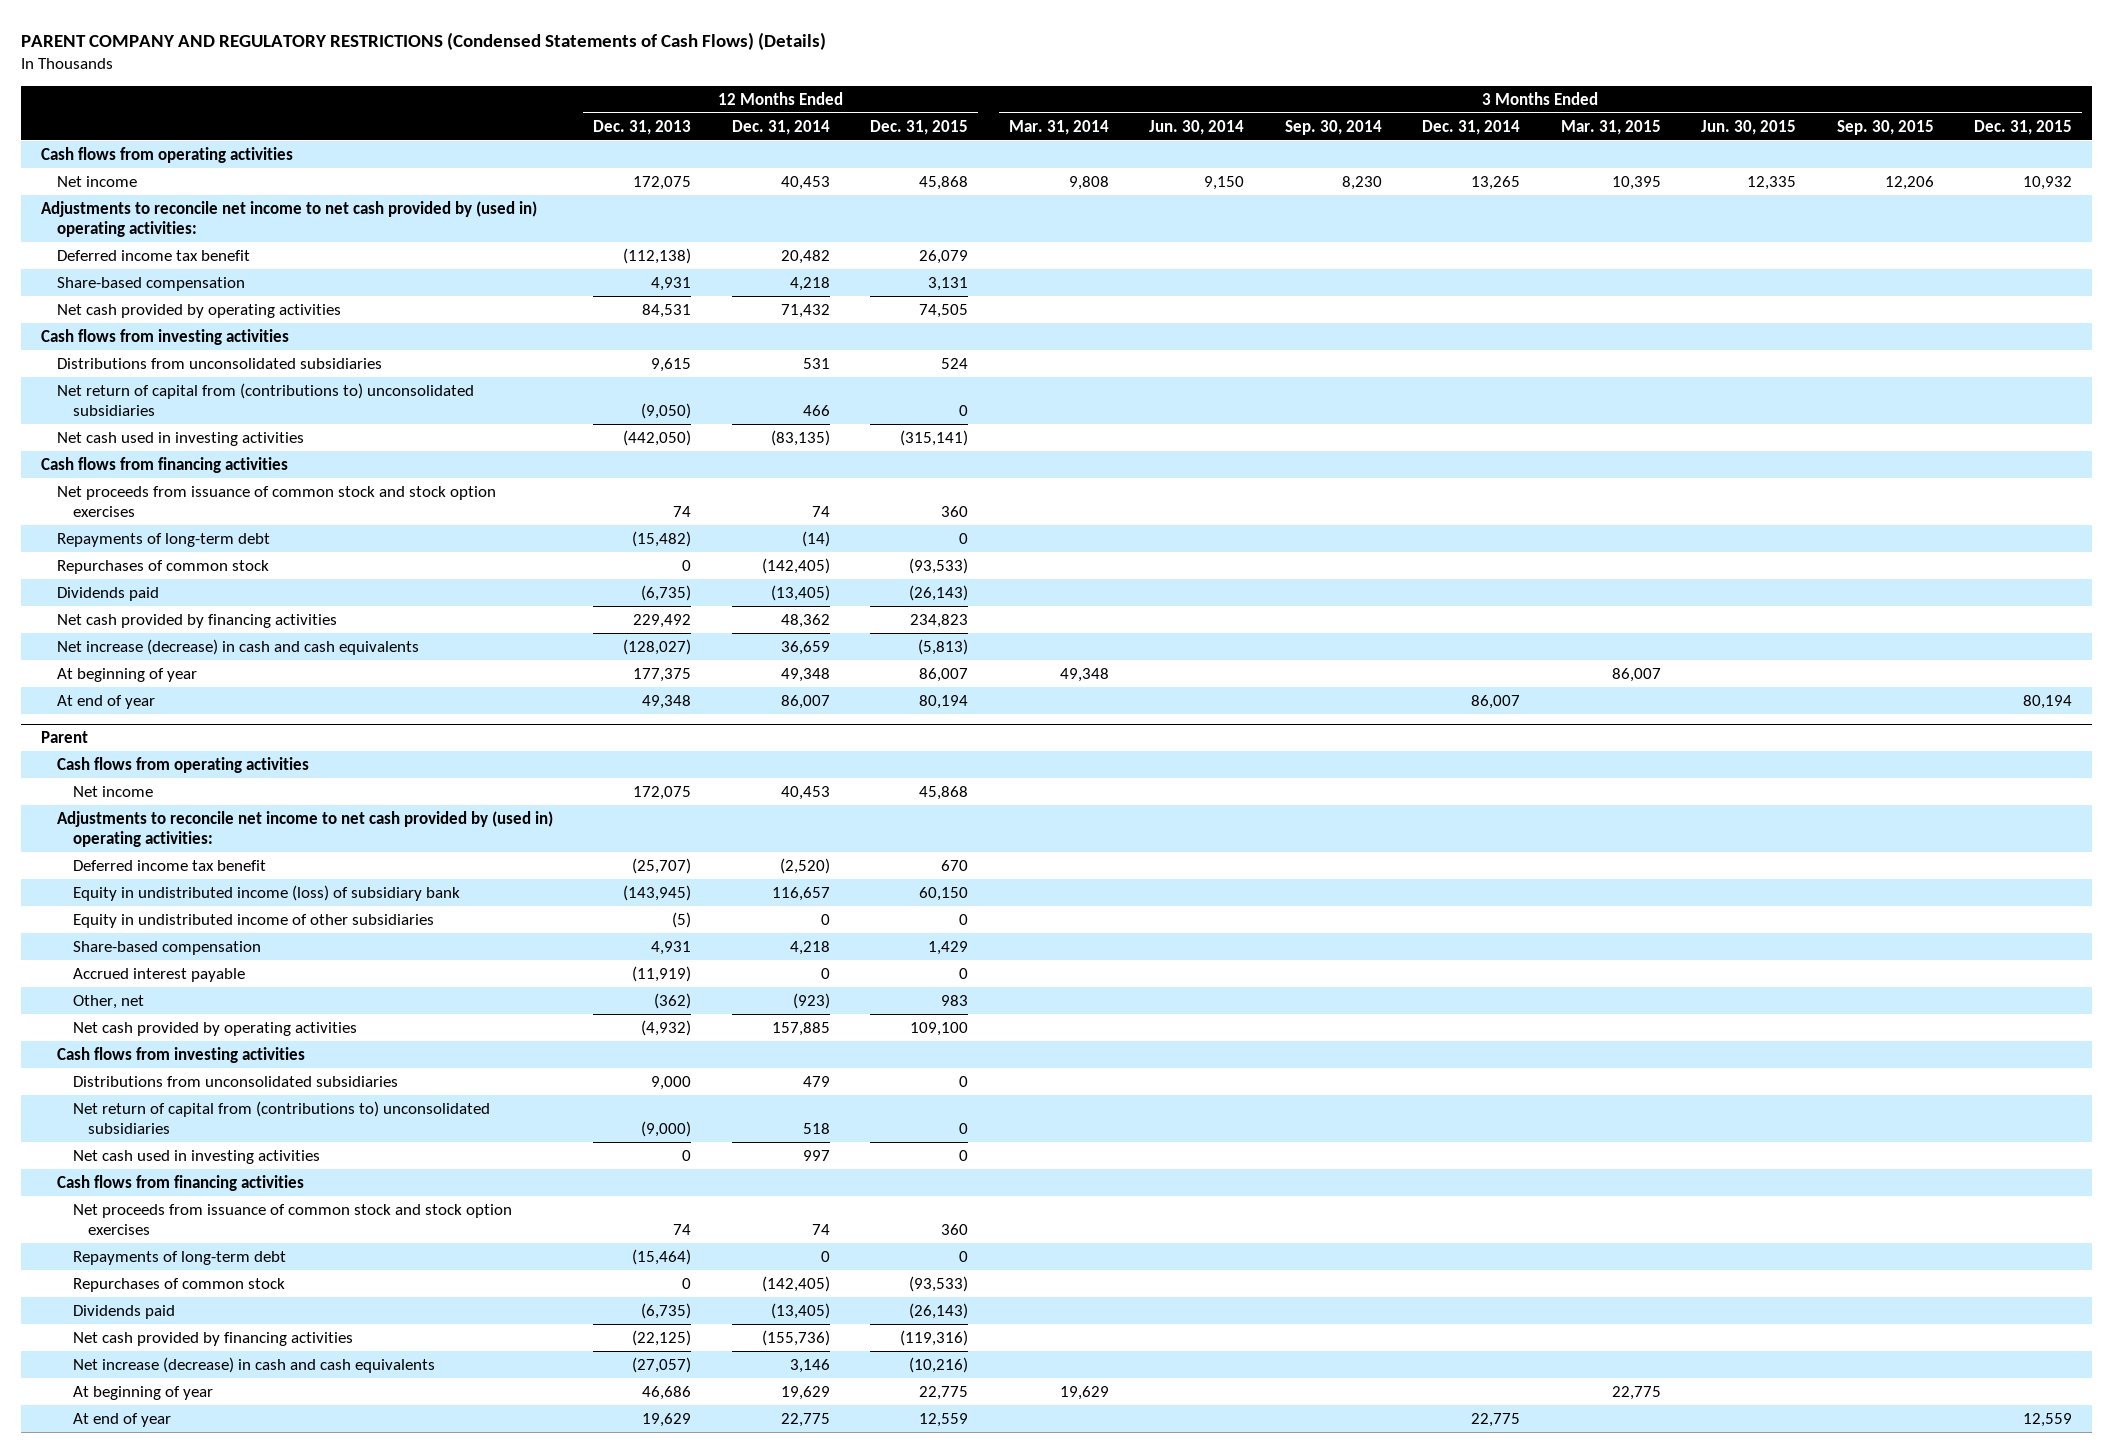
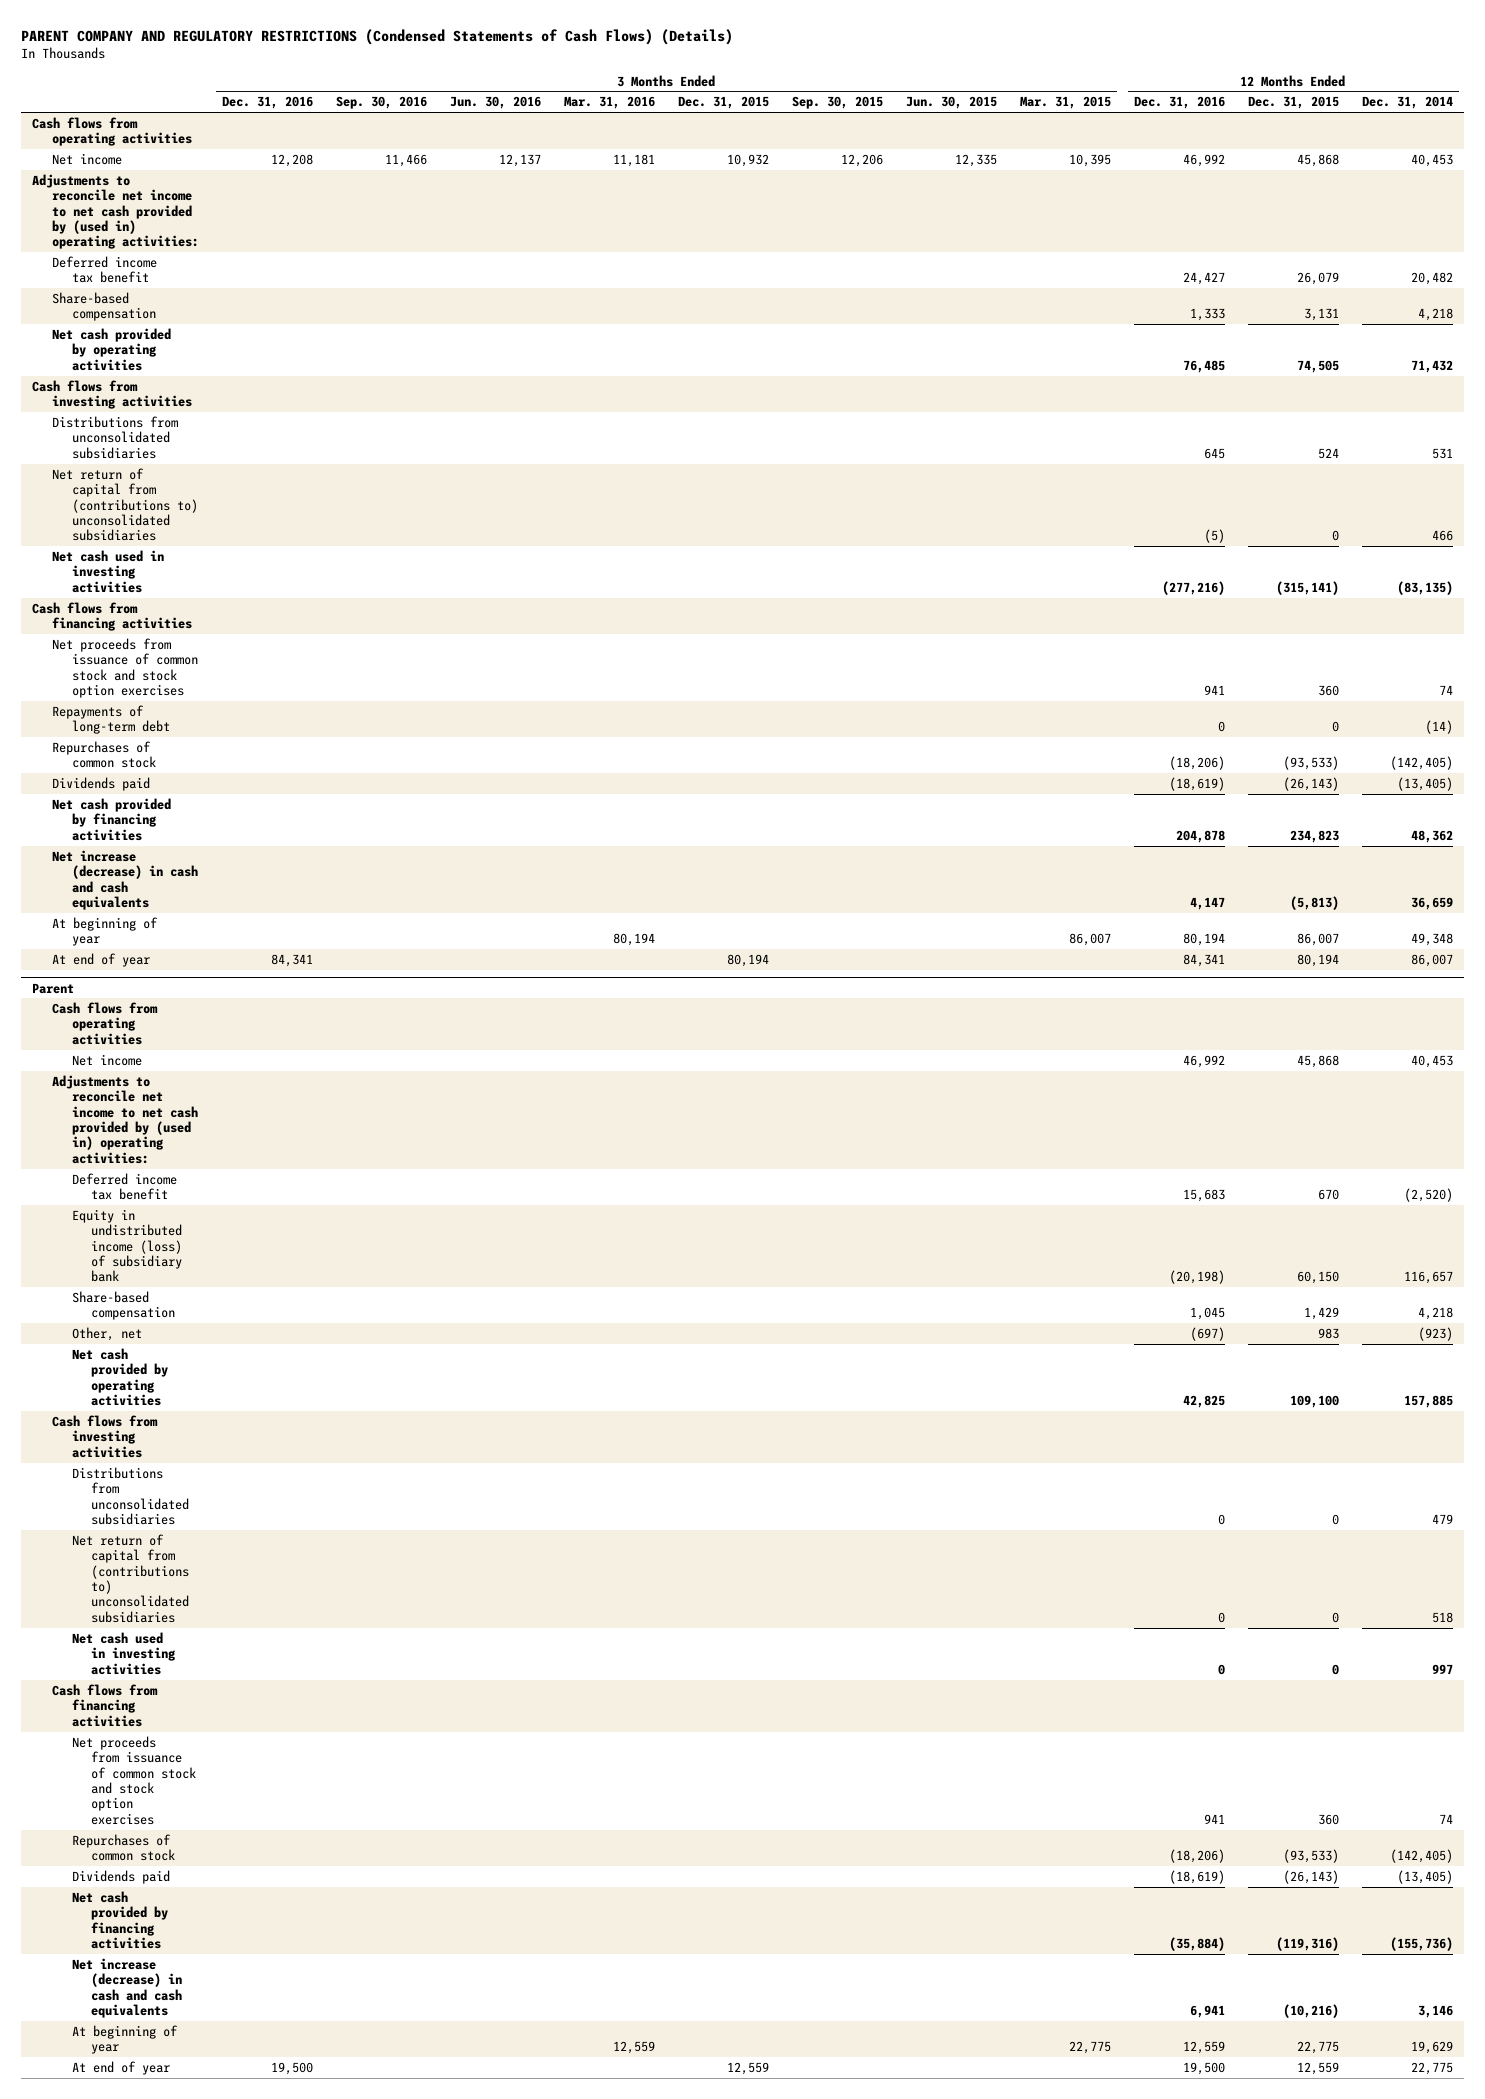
[593,119,692,135] Dec. 31, 2013 -> none
[1008,119,1109,135] Mar. 31, 2014 -> none
[1149,119,1245,135] Jun. 30, 2014 -> none
[1284,119,1382,135] Sep. 30, 2014 -> none
[1422,119,1521,135] Dec. 31, 2014 -> none
none -> [221,96,313,110] Dec. 31, 2016
none -> [335,96,427,110] Sep. 30, 2016
none -> [449,96,541,110] Jun. 30, 2016
none -> [563,96,655,110] Mar. 31, 2016
none -> [1133,96,1225,110] Dec. 31, 2016
[72,913,434,928] Equity in undistributed income of other subsidiaries -> none
[72,967,245,982] Accrued interest payable -> none
[72,1250,286,1265] Repayments of long-term debt -> none

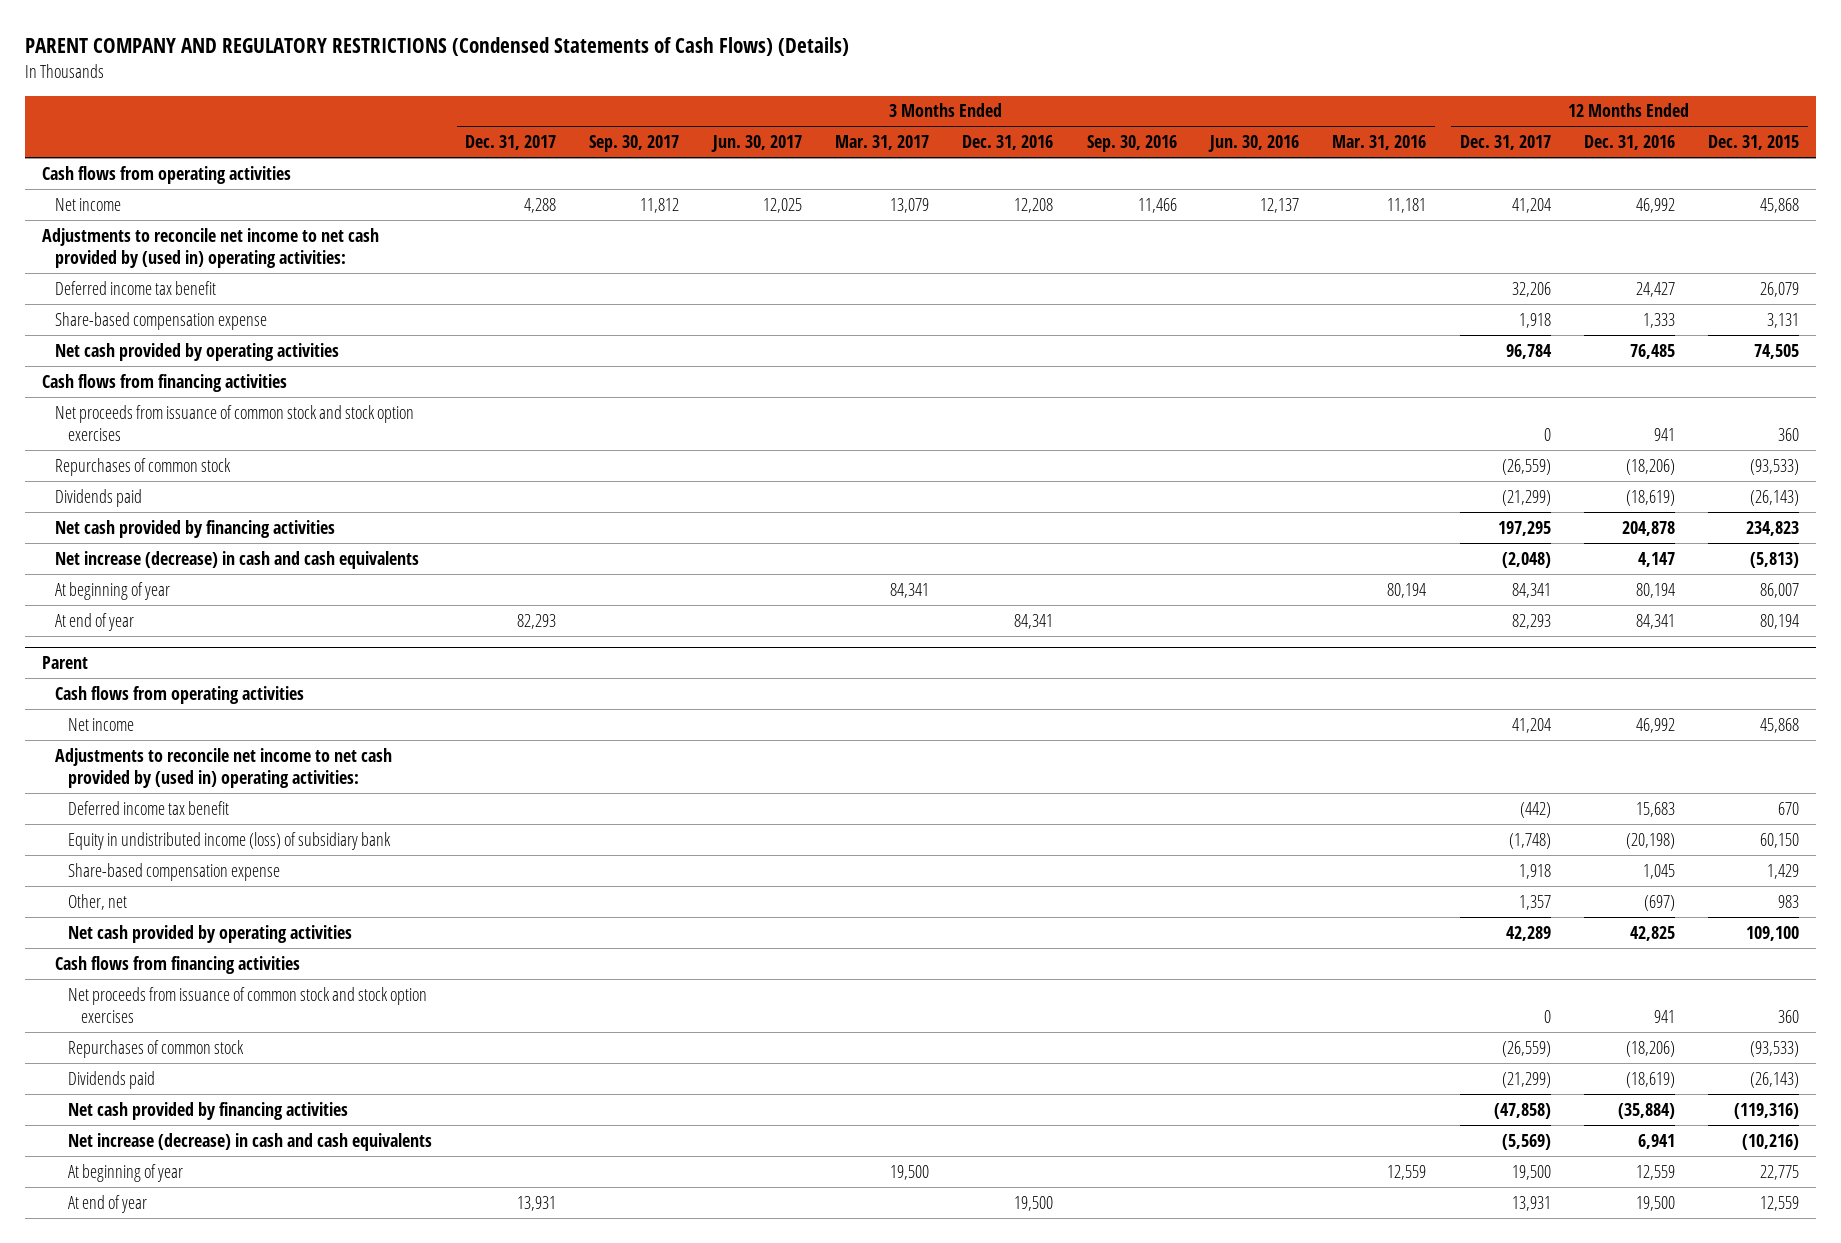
[677,96,769,110] Dec. 31, 2015 -> none
[791,96,883,110] Sep. 30, 2015 -> none
[905,96,997,110] Jun. 30, 2015 -> none
[1019,96,1111,110] Mar. 31, 2015 -> none
[1361,96,1453,110] Dec. 31, 2014 -> none
none -> [465,135,557,151] Dec. 31, 2017
none -> [589,135,680,153] Sep. 30, 2017
none -> [710,135,802,153] Jun. 30, 2017
none -> [835,135,930,151] Mar. 31, 2017
none -> [1459,135,1551,151] Dec. 31, 2017
[51,291,156,322] Share-based compensation -> [54,311,267,330] Share-based compensation expense
[32,379,192,410] Cash flows from investing activities -> none
[51,415,178,459] Distributions from unconsolidated subsidiaries -> none
[51,467,198,542] Net return of capital from (contributions to) unconsolidated subsidiaries -> none
[51,549,164,593] Net cash used in investing activities -> none
[51,704,170,735] Repayments of long-term debt -> none
[71,1290,176,1321] Share-based compensation -> [67,862,280,881] Share-based compensation expense
[51,1414,158,1458] Cash flows from investing activities -> none
[71,1466,190,1525] Distributions from unconsolidated subsidiaries -> none
[71,1533,190,1623] Net return of capital from (contributions to) unconsolidated subsidiaries -> none
[71,1631,177,1675] Net cash used in investing activities -> none

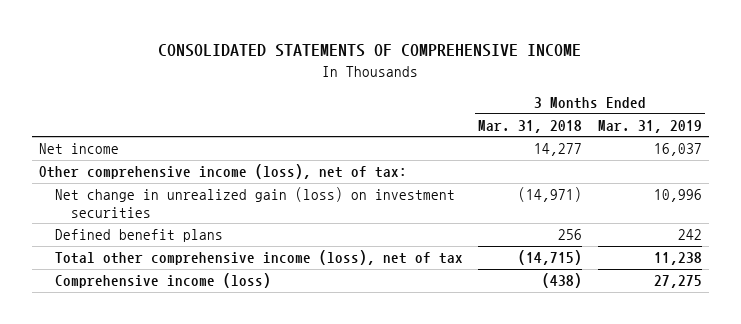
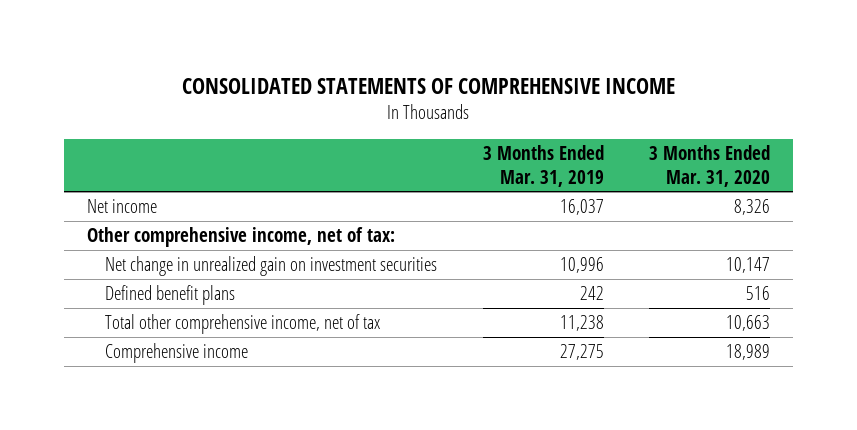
[478,119,583,133] Mar. 31, 2018 -> none
none -> [649,145,771,187] 3 Months Ended Mar. 31, 2020
[39,164,408,180] Other comprehensive income (loss), net of tax: -> [86,227,395,248] Other comprehensive income, net of tax:
[55,187,456,218] Net change in unrealized gain (loss) on investment securities -> [104,256,437,277] Net change in unrealized gain on investment securities
[55,250,464,266] Total other comprehensive income (loss), net of tax -> [104,314,380,335] Total other comprehensive income, net of tax
[55,273,272,289] Comprehensive income (loss) -> [104,343,248,364] Comprehensive income

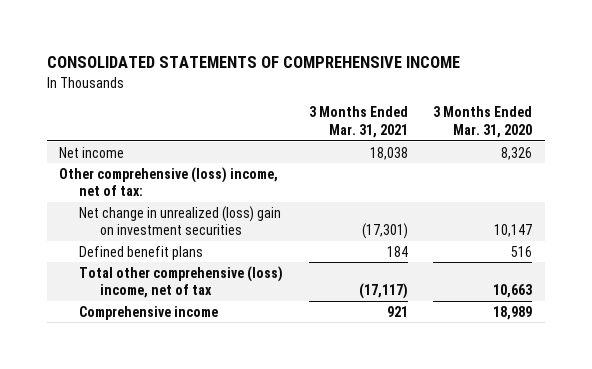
[482,145,604,187] 3 Months Ended Mar. 31, 2019 -> none
none -> [308,106,408,138] 3 Months Ended Mar. 31, 2021
[86,227,395,248] Other comprehensive income, net of tax: -> [59,166,279,197] Other comprehensive (loss) income, net of tax:
[104,256,437,277] Net change in unrealized gain on investment securities -> [79,205,282,236] Net change in unrealized (loss) gain on investment securities
[104,314,380,335] Total other comprehensive income, net of tax -> [79,265,284,299] Total other comprehensive (loss) income, net of tax

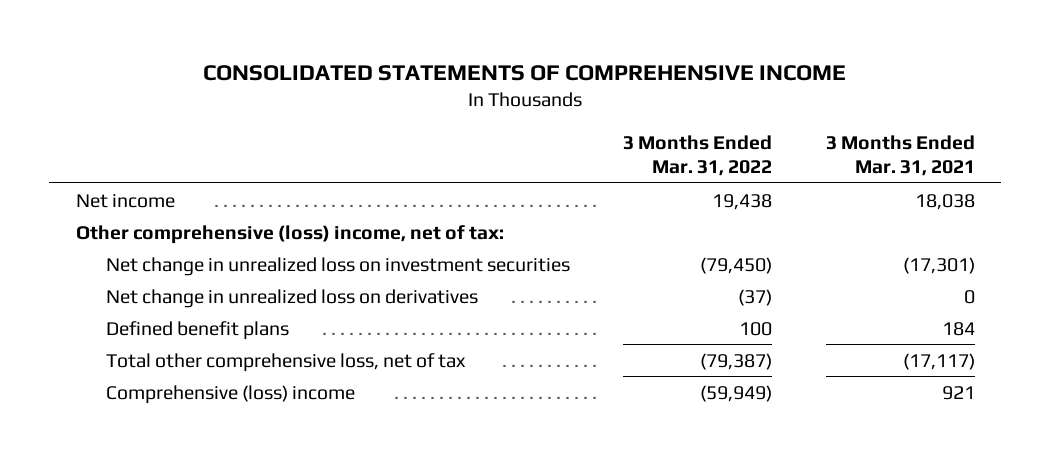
[433,106,533,138] 3 Months Ended Mar. 31, 2020 -> none
none -> [623,134,773,177] 3 Months Ended Mar. 31, 2022
[79,205,282,236] Net change in unrealized (loss) gain on investment securities -> [105,256,570,276] Net change in unrealized loss on investment securities
none -> [105,288,478,308] Net change in unrealized loss on derivatives
[79,265,284,299] Total other comprehensive (loss) income, net of tax -> [105,352,466,372] Total other comprehensive loss, net of tax
[79,305,219,320] Comprehensive income -> [105,384,355,404] Comprehensive (loss) income

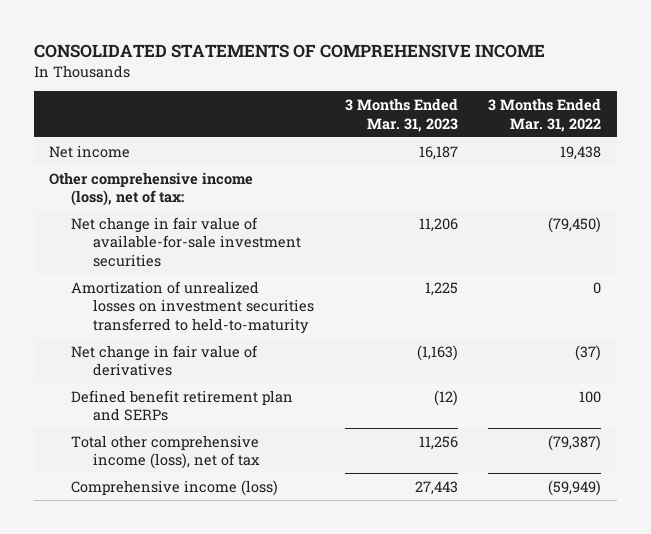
[825,134,975,177] 3 Months Ended Mar. 31, 2021 -> none
none -> [344,98,458,132] 3 Months Ended Mar. 31, 2023
[76,224,505,244] Other comprehensive (loss) income, net of tax: -> [49,171,254,207] Other comprehensive income (loss), net of tax:
[105,256,570,276] Net change in unrealized loss on investment securities -> [71,216,302,267] Net change in fair value of available-for-sale investment securities
none -> [71,280,315,334] Amortization of unrealized losses on investment securities transferred to held-to-maturity
[105,288,478,308] Net change in unrealized loss on derivatives -> [71,344,259,377] Net change in fair value of derivatives
[105,320,289,340] Defined benefit plans -> [71,389,294,422] Defined benefit retirement plan and SERPs
[105,352,466,372] Total other comprehensive loss, net of tax -> [71,434,261,470] Total other comprehensive income (loss), net of tax
[105,384,355,404] Comprehensive (loss) income -> [71,479,279,496] Comprehensive income (loss)

